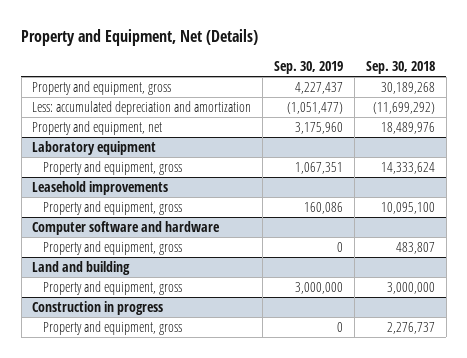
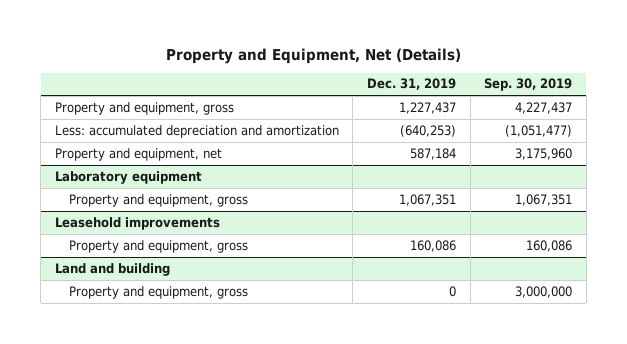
[365,60,435,74] Sep. 30, 2018 -> none
none -> [367,78,457,91] Dec. 31, 2019
[32,220,221,235] Computer software and hardware -> none
[43,240,183,255] Property and equipment, gross -> none
[32,300,164,315] Construction in progress -> none
[43,320,183,335] Property and equipment, gross -> none

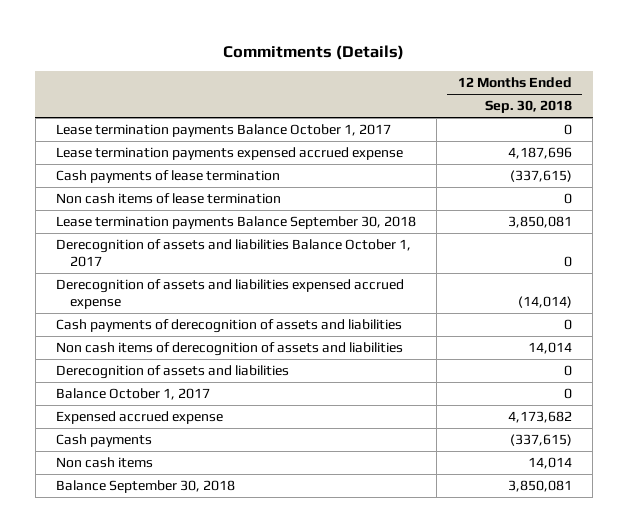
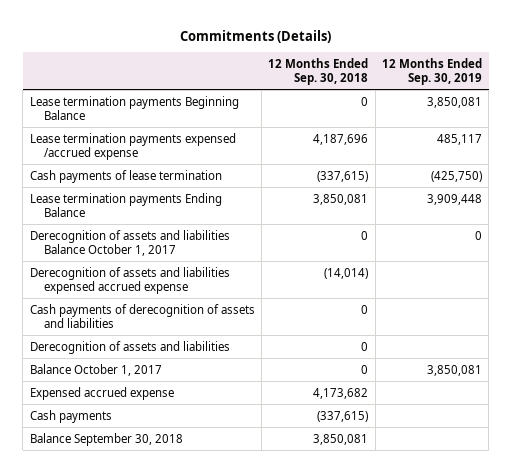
none -> [381,57,482,85] 12 Months Ended Sep. 30, 2019
[56,124,392,138] Lease termination payments Balance October 1, 2017 -> [29,95,239,120] Lease termination payments Beginning Balance
[56,147,404,161] Lease termination payments expensed accrued expense -> [29,132,236,160] Lease termination payments expensed /accrued expense
[56,193,282,205] Non cash items of lease termination -> none
[56,216,417,230] Lease termination payments Balance September 30, 2018 -> [29,192,222,217] Lease termination payments Ending Balance
[56,342,404,357] Non cash items of derecognition of assets and liabilities -> none
[56,457,154,469] Non cash items -> none

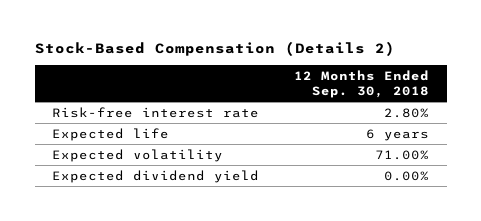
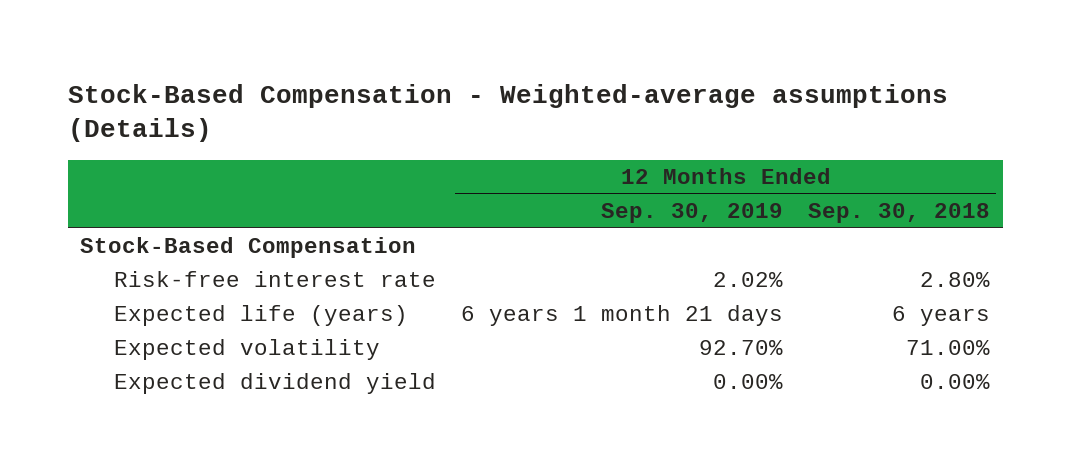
[34,40,395,56] Stock-Based Compensation (Details 2) -> [67,83,948,143] Stock-Based Compensation - Weighted-average assumptions (Details)
none -> [601,203,784,224] Sep. 30, 2019
none -> [80,237,417,259] Stock-Based Compensation
[52,127,170,141] Expected life -> [114,305,409,327] Expected life (years)

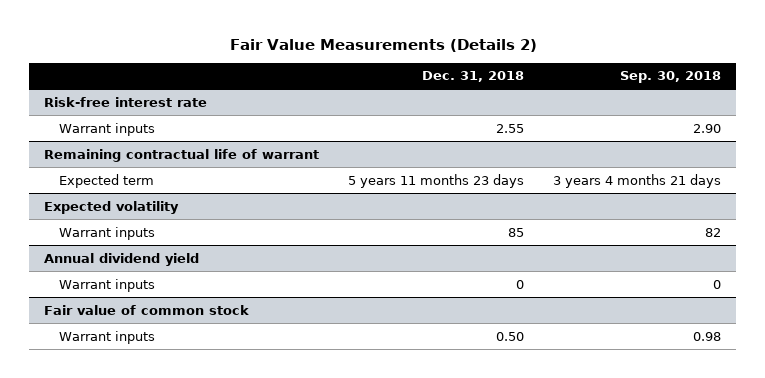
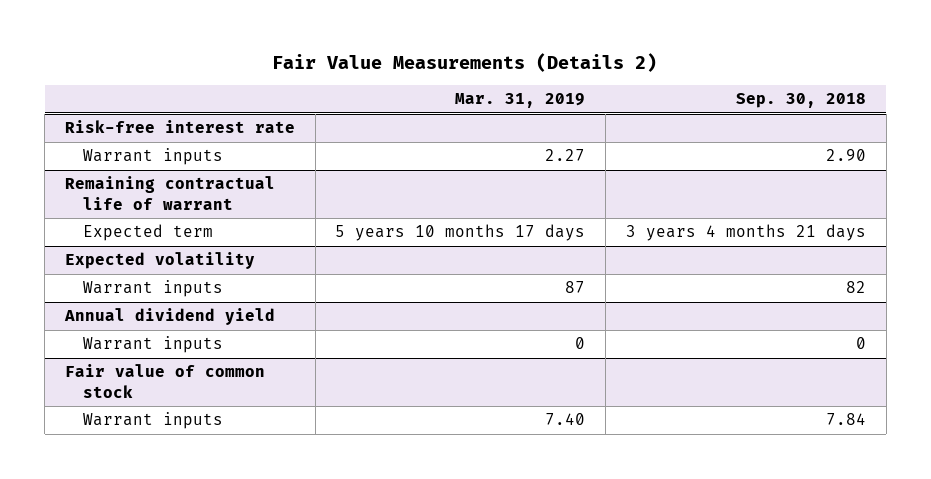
[422,71,525,83] Dec. 31, 2018 -> none
none -> [455,93,586,109] Mar. 31, 2019
[693,331,722,341] 0.98 -> [825,413,866,426] 7.84

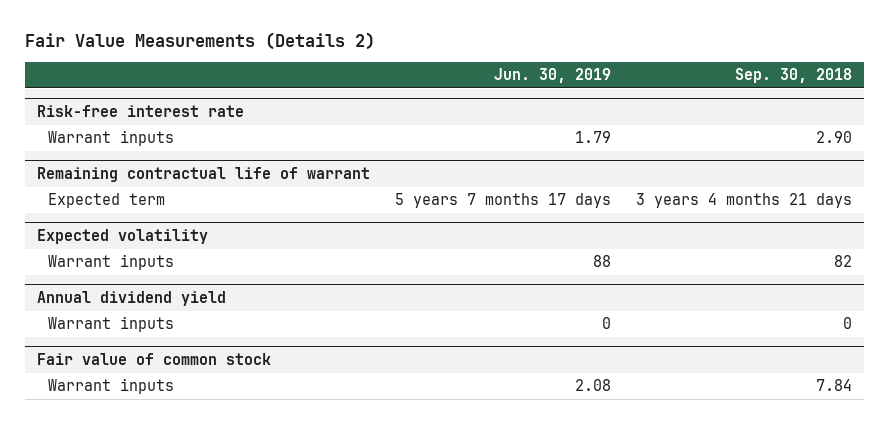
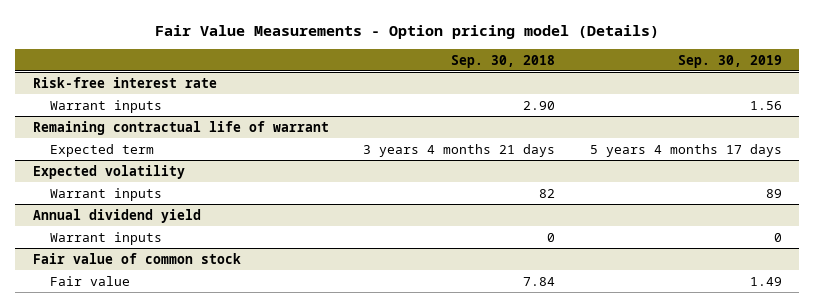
[24,32,375,51] Fair Value Measurements (Details 2) -> [155,24,660,39] Fair Value Measurements - Option pricing model (Details)
[493,68,611,84] Jun. 30, 2019 -> none
none -> [677,54,782,68] Sep. 30, 2019
[48,378,175,395] Warrant inputs -> [49,275,130,286] Fair value

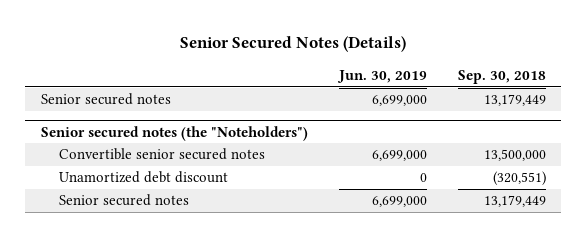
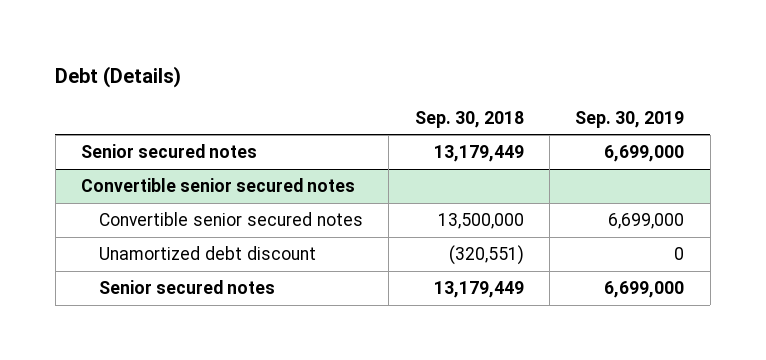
[180,36,407,53] Senior Secured Notes (Details) -> [55,65,182,88] Debt (Details)
[336,69,427,83] Jun. 30, 2019 -> none
none -> [575,110,685,128] Sep. 30, 2019
[40,125,308,141] Senior secured notes (the "Noteholders") -> [81,178,356,193] Convertible senior secured notes

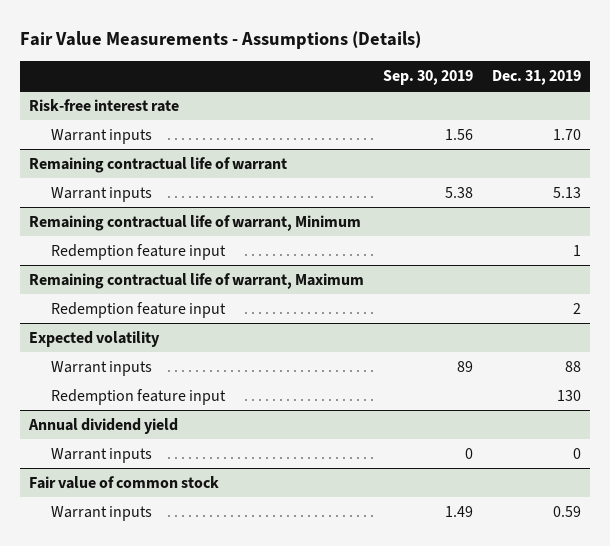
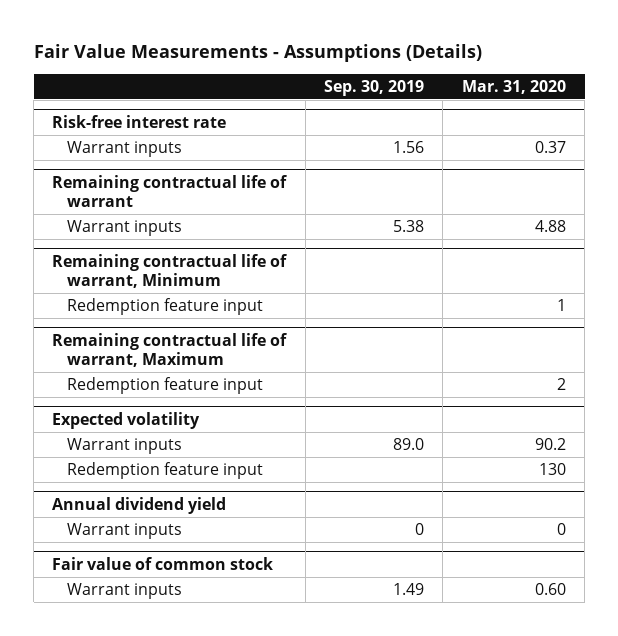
[491,69,581,85] Dec. 31, 2019 -> none
none -> [461,79,566,94] Mar. 31, 2020
[457,360,474,372] 89 -> [393,438,425,451] 89.0

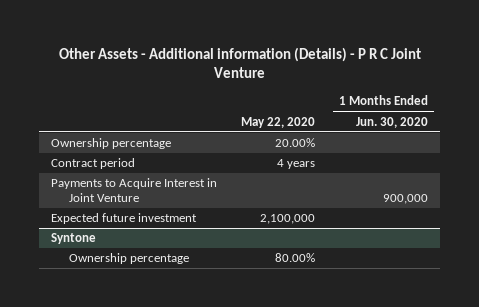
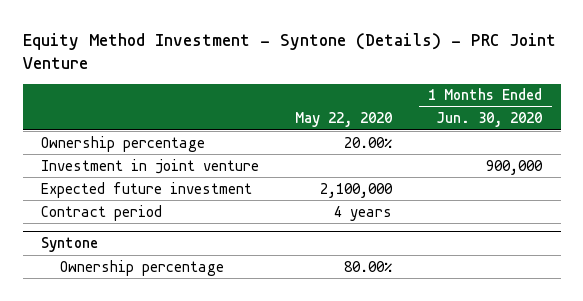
[58,46,421,79] Other Assets - Additional information (Details) - P R C Joint Venture -> [22,32,556,69] Equity Method Investment - Syntone (Details) - PRC Joint Venture
[50,178,217,203] Payments to Acquire Interest in Joint Venture -> [40,158,259,174] Investment in joint venture
[50,158,135,170] Contract period -> [40,204,162,221] Contract period

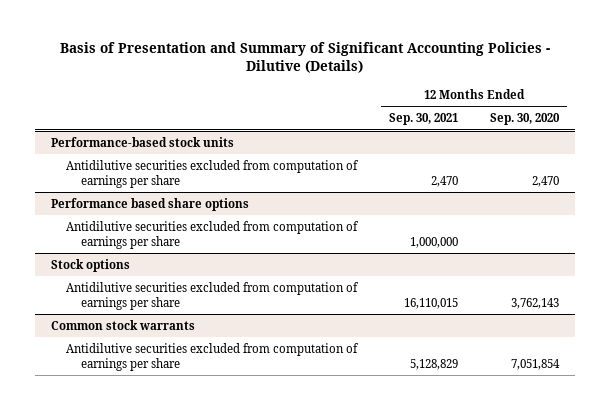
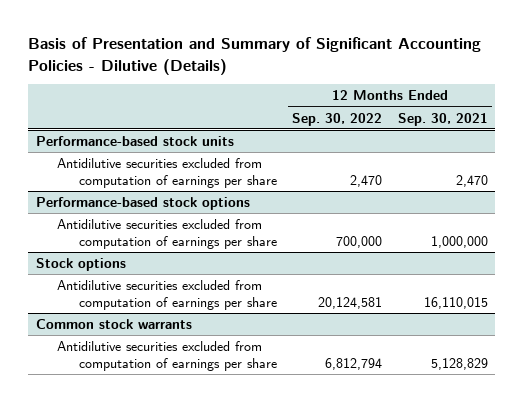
[489,113,560,126] Sep. 30, 2020 -> none
none -> [292,112,383,126] Sep. 30, 2022
[50,197,249,211] Performance based share options -> [35,196,250,210] Performance-based stock options

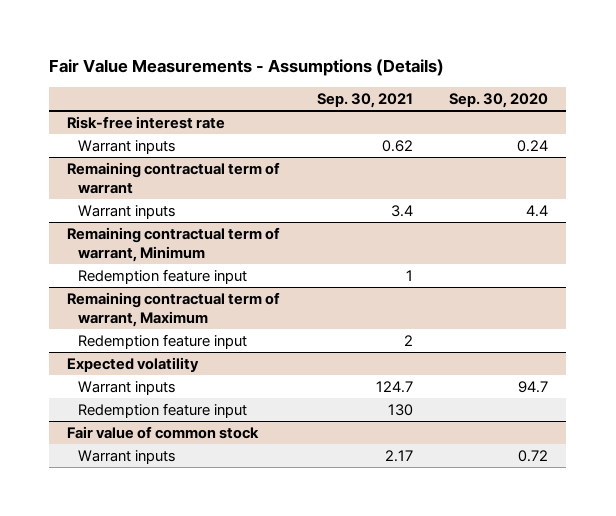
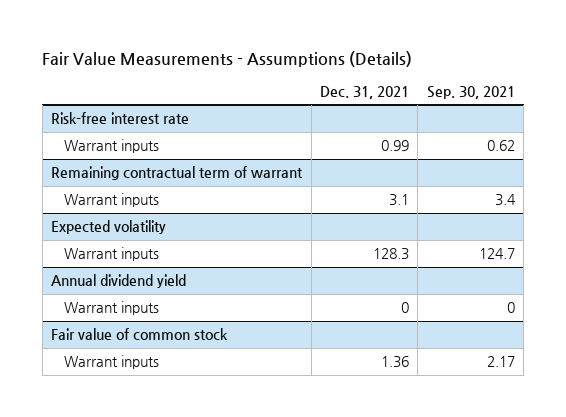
[449,93,549,109] Sep. 30, 2020 -> none
none -> [320,85,410,99] Dec. 31, 2021
[67,226,281,263] Remaining contractual term of warrant, Minimum -> none
[78,268,248,284] Redemption feature input -> none
[67,291,281,328] Remaining contractual term of warrant, Maximum -> none
[78,333,248,349] Redemption feature input -> none
[78,402,248,418] Redemption feature input -> none
none -> [51,274,187,289] Annual dividend yield
none -> [64,301,160,316] Warrant inputs

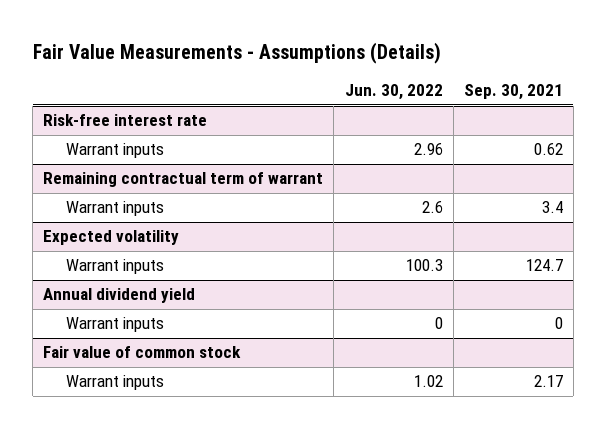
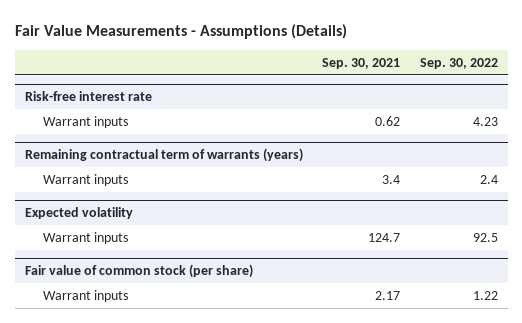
[344,84,443,101] Jun. 30, 2022 -> none
none -> [419,58,498,70] Sep. 30, 2022
[43,172,324,188] Remaining contractual term of warrant -> [24,147,303,162] Remaining contractual term of warrants (years)
[43,288,196,304] Annual dividend yield -> none
[65,317,164,333] Warrant inputs -> none
[43,346,242,359] Fair value of common stock -> [24,263,253,278] Fair value of common stock (per share)

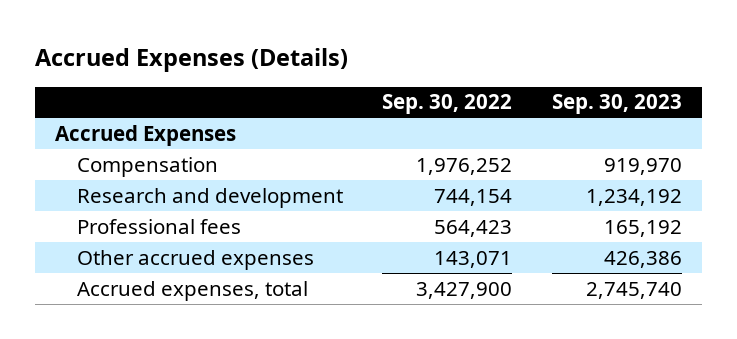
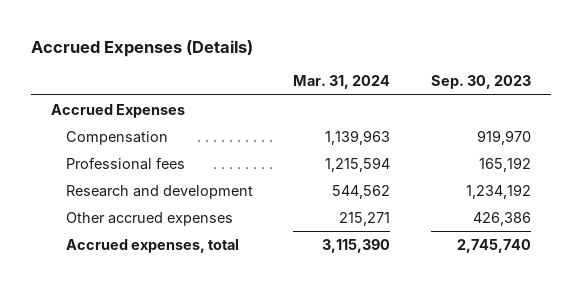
[382,94,513,115] Sep. 30, 2022 -> none
none -> [293,75,391,90] Mar. 31, 2024
[76,187,343,208] Research and development -> [65,184,253,199] Research and development

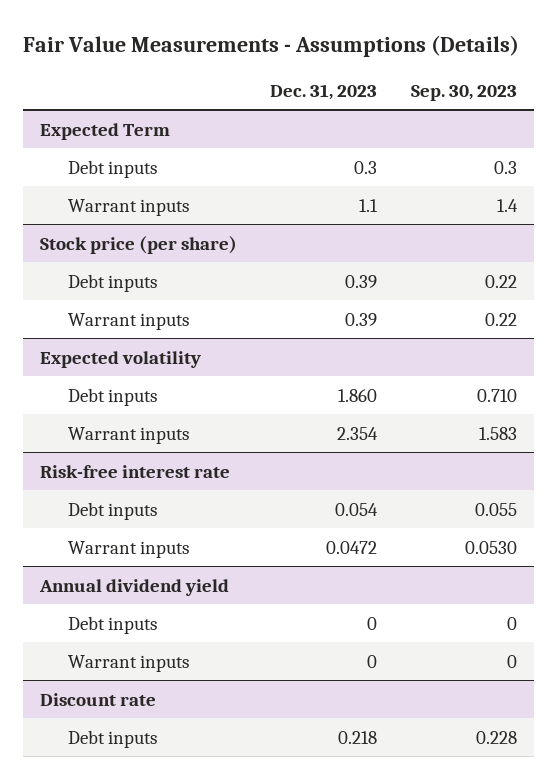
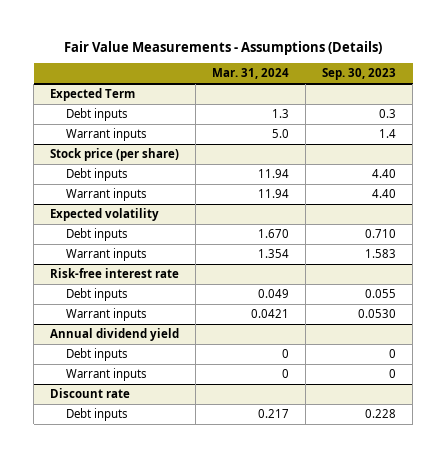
[270,83,378,100] Dec. 31, 2023 -> none
none -> [212,68,290,80] Mar. 31, 2024
[485,274,518,288] 0.22 -> [372,169,397,179] 4.40
[485,312,518,326] 0.22 -> [372,189,397,199] 4.40

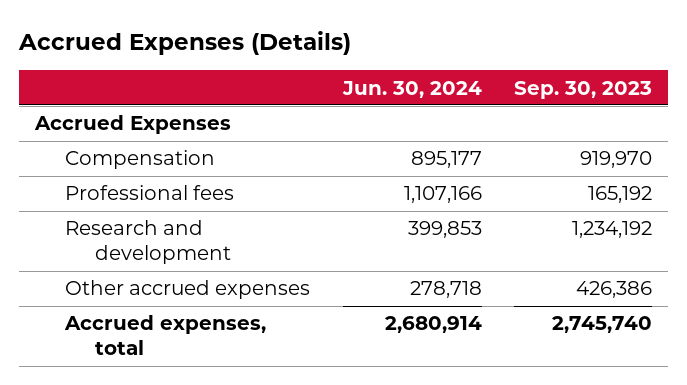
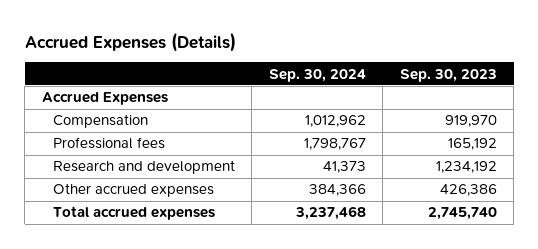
[341,80,482,98] Jun. 30, 2024 -> none
none -> [268,68,366,82] Sep. 30, 2024
[64,315,267,356] Accrued expenses, total -> [52,206,215,221] Total accrued expenses

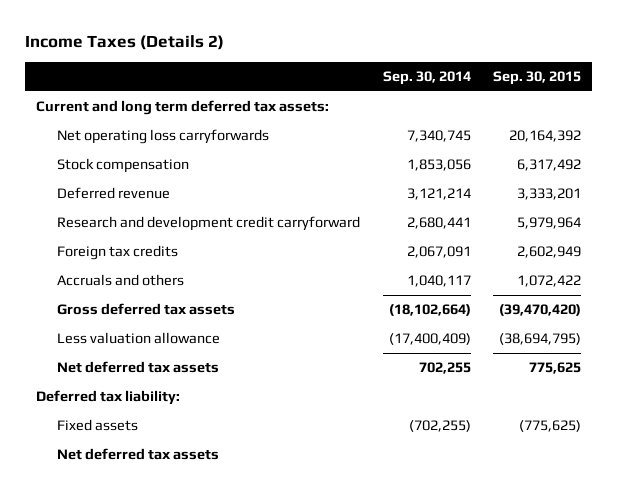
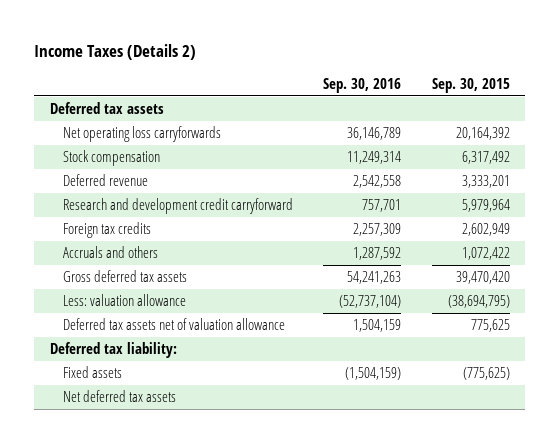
[382,71,471,86] Sep. 30, 2014 -> none
none -> [323,77,402,93] Sep. 30, 2016
[35,100,329,116] Current and long term deferred tax assets: -> [49,102,164,115] Deferred tax assets
[499,304,582,317] (39,470,420) -> [456,271,511,285] 39,470,420
[57,332,221,345] Less valuation allowance -> [62,294,186,307] Less: valuation allowance
[57,361,220,374] Net deferred tax assets -> [62,318,285,331] Deferred tax assets net of valuation allowance

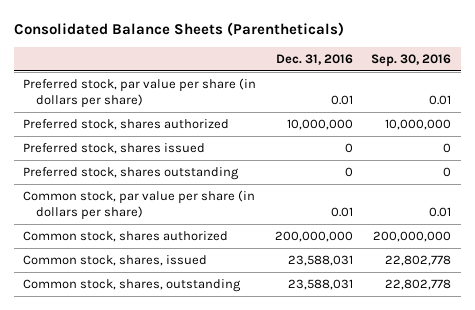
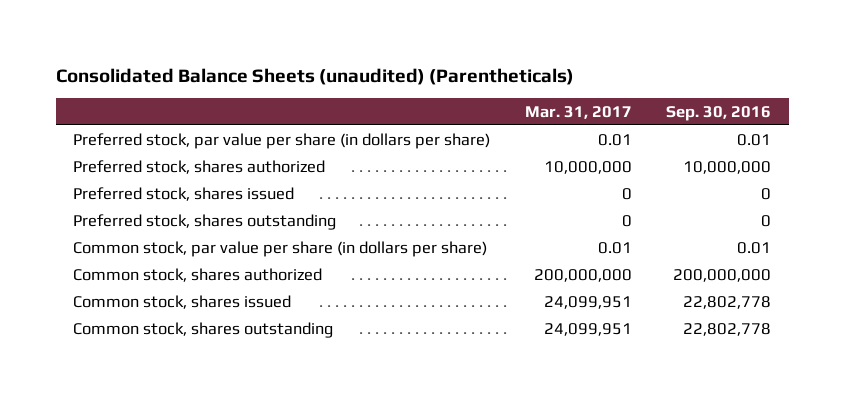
[14,22,345,37] Consolidated Balance Sheets (Parentheticals) -> [55,67,574,85] Consolidated Balance Sheets (unaudited) (Parentheticals)
[275,53,353,65] Dec. 31, 2016 -> none
none -> [524,105,632,119] Mar. 31, 2017
[23,254,208,266] Common stock, shares, issued -> [73,294,292,309] Common stock, shares issued
[23,278,242,292] Common stock, shares, outstanding -> [73,321,334,338] Common stock, shares outstanding

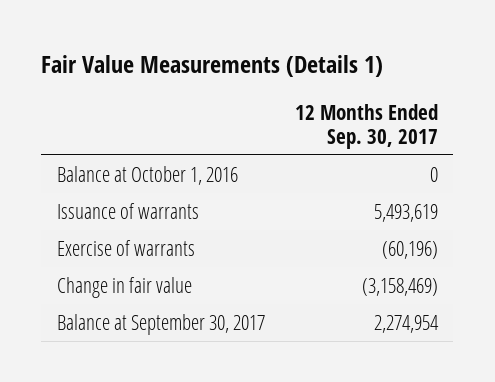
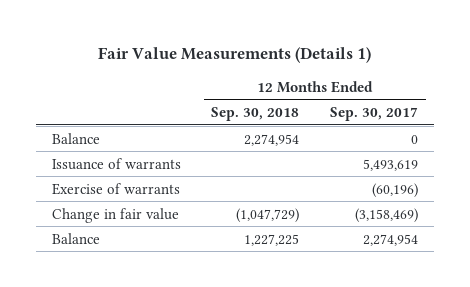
none -> [211,107,300,122] Sep. 30, 2018
[56,165,238,185] Balance at October 1, 2016 -> [51,132,100,144] Balance
[56,313,265,335] Balance at September 30, 2017 -> [51,232,100,244] Balance

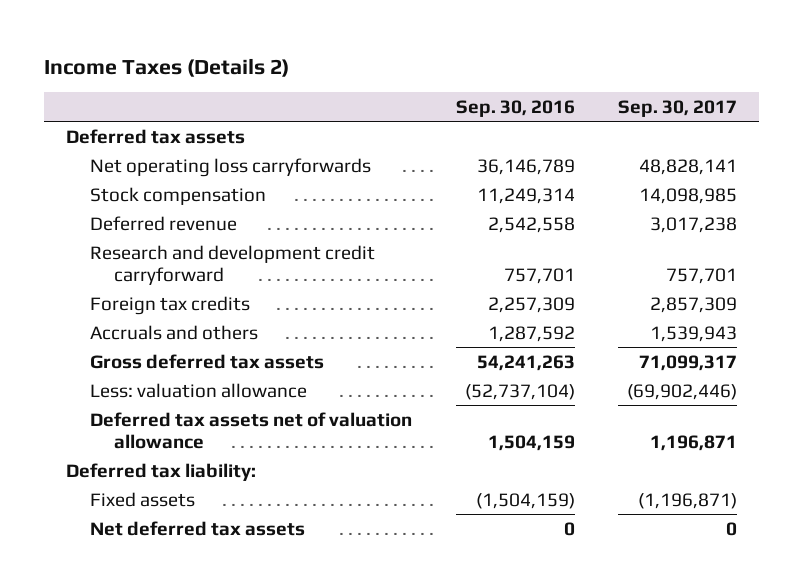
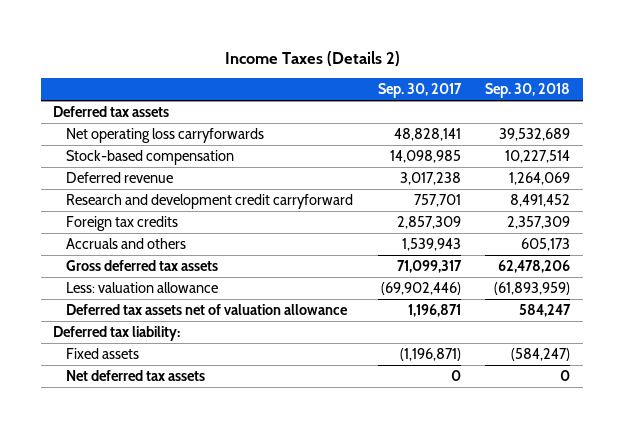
[455,99,575,117] Sep. 30, 2016 -> none
none -> [485,83,571,99] Sep. 30, 2018
[90,186,267,205] Stock compensation -> [65,150,234,166] Stock-based compensation

